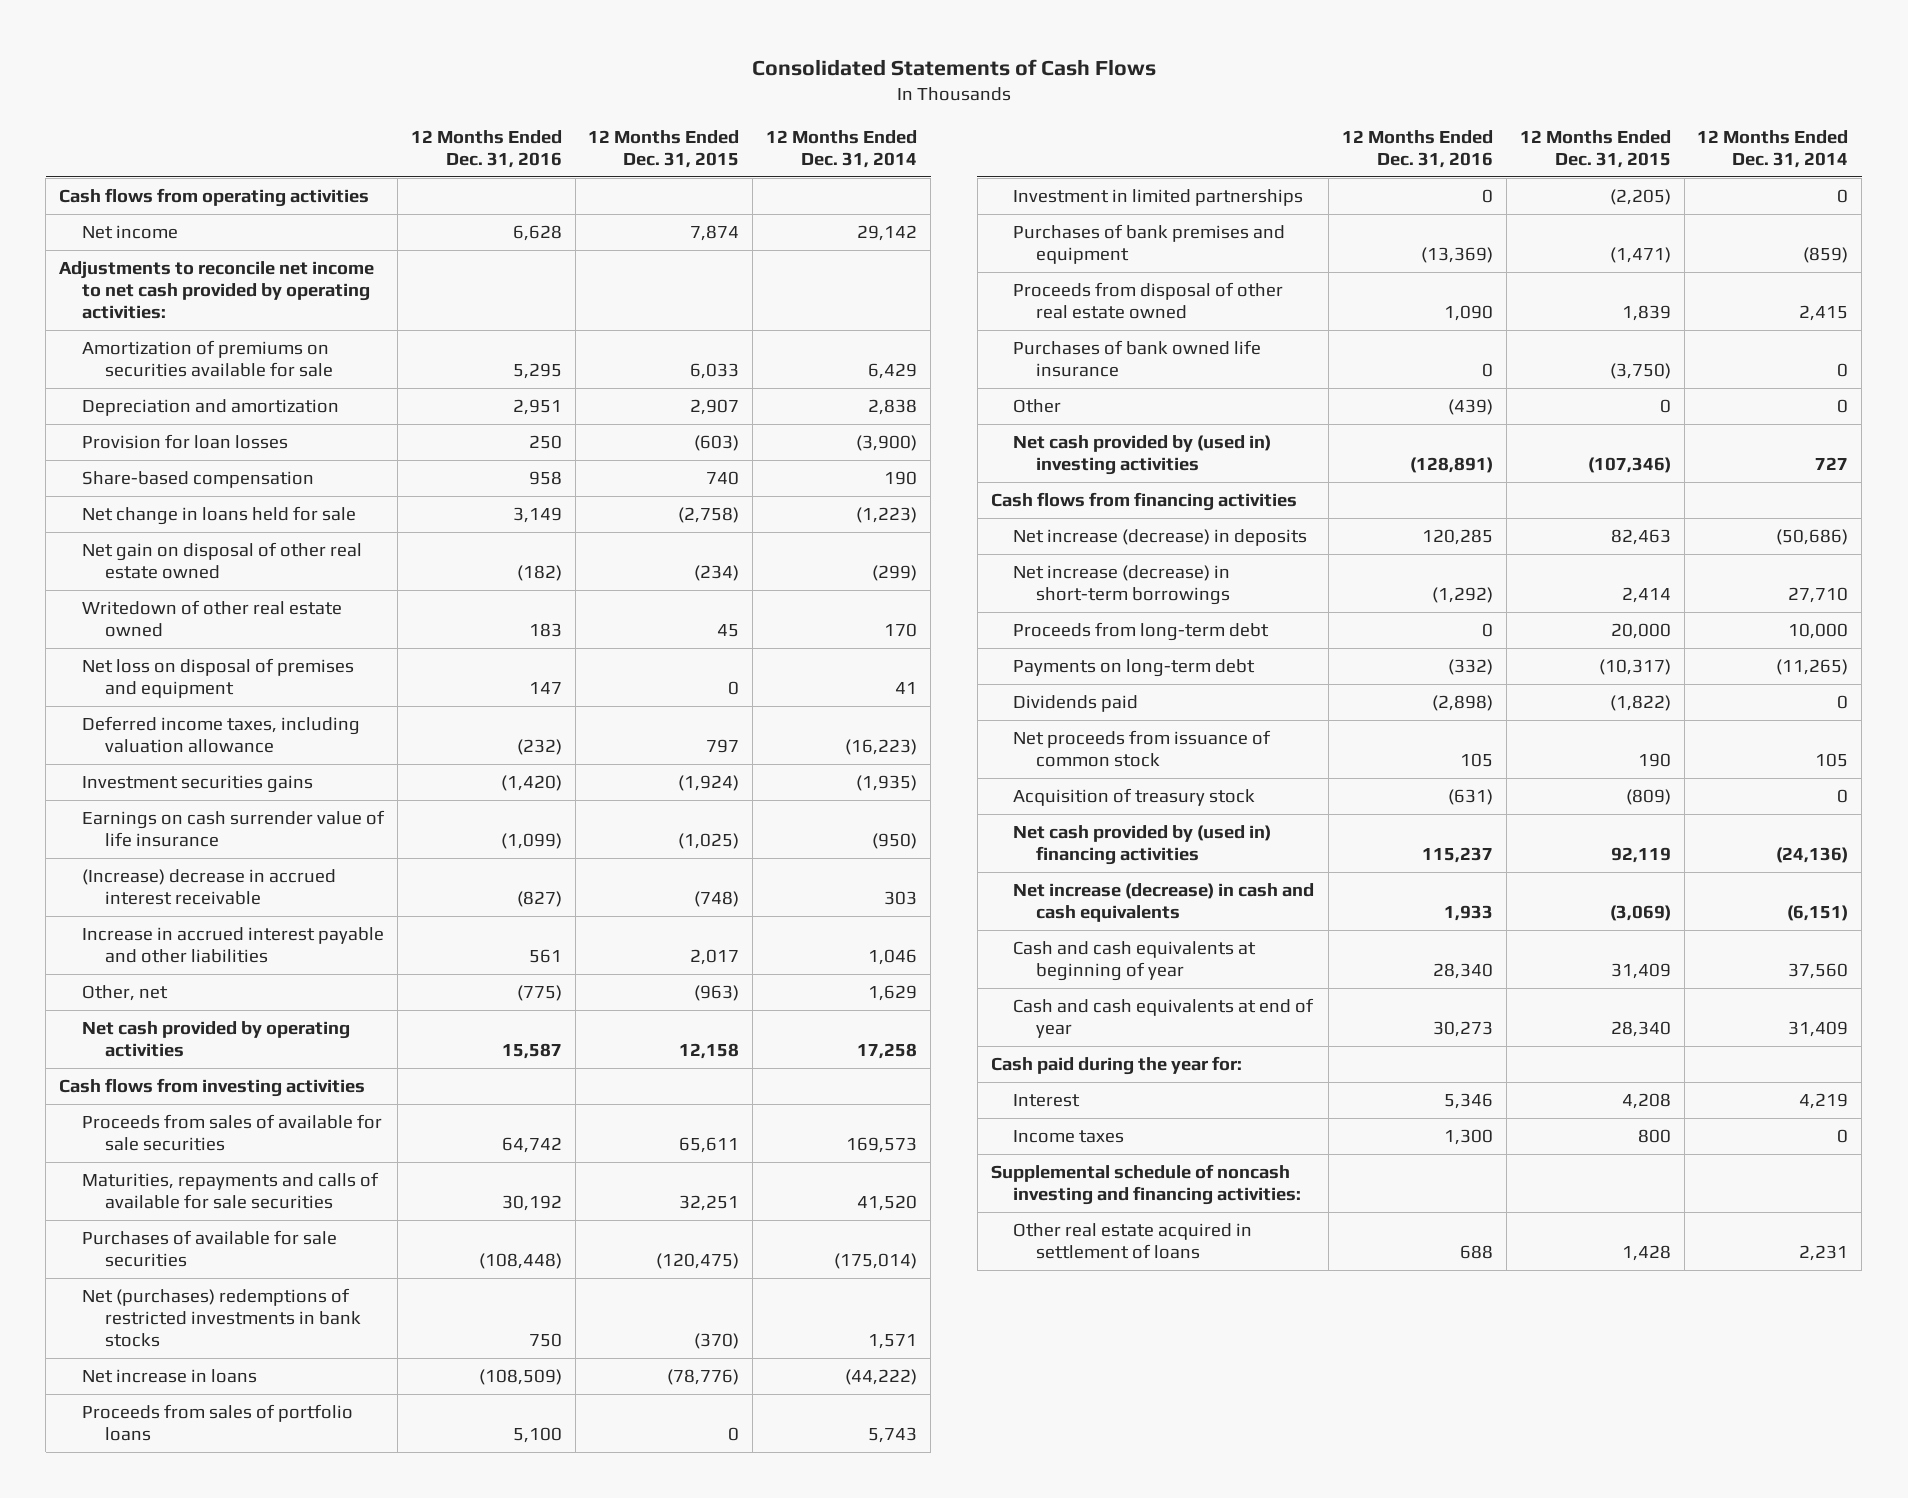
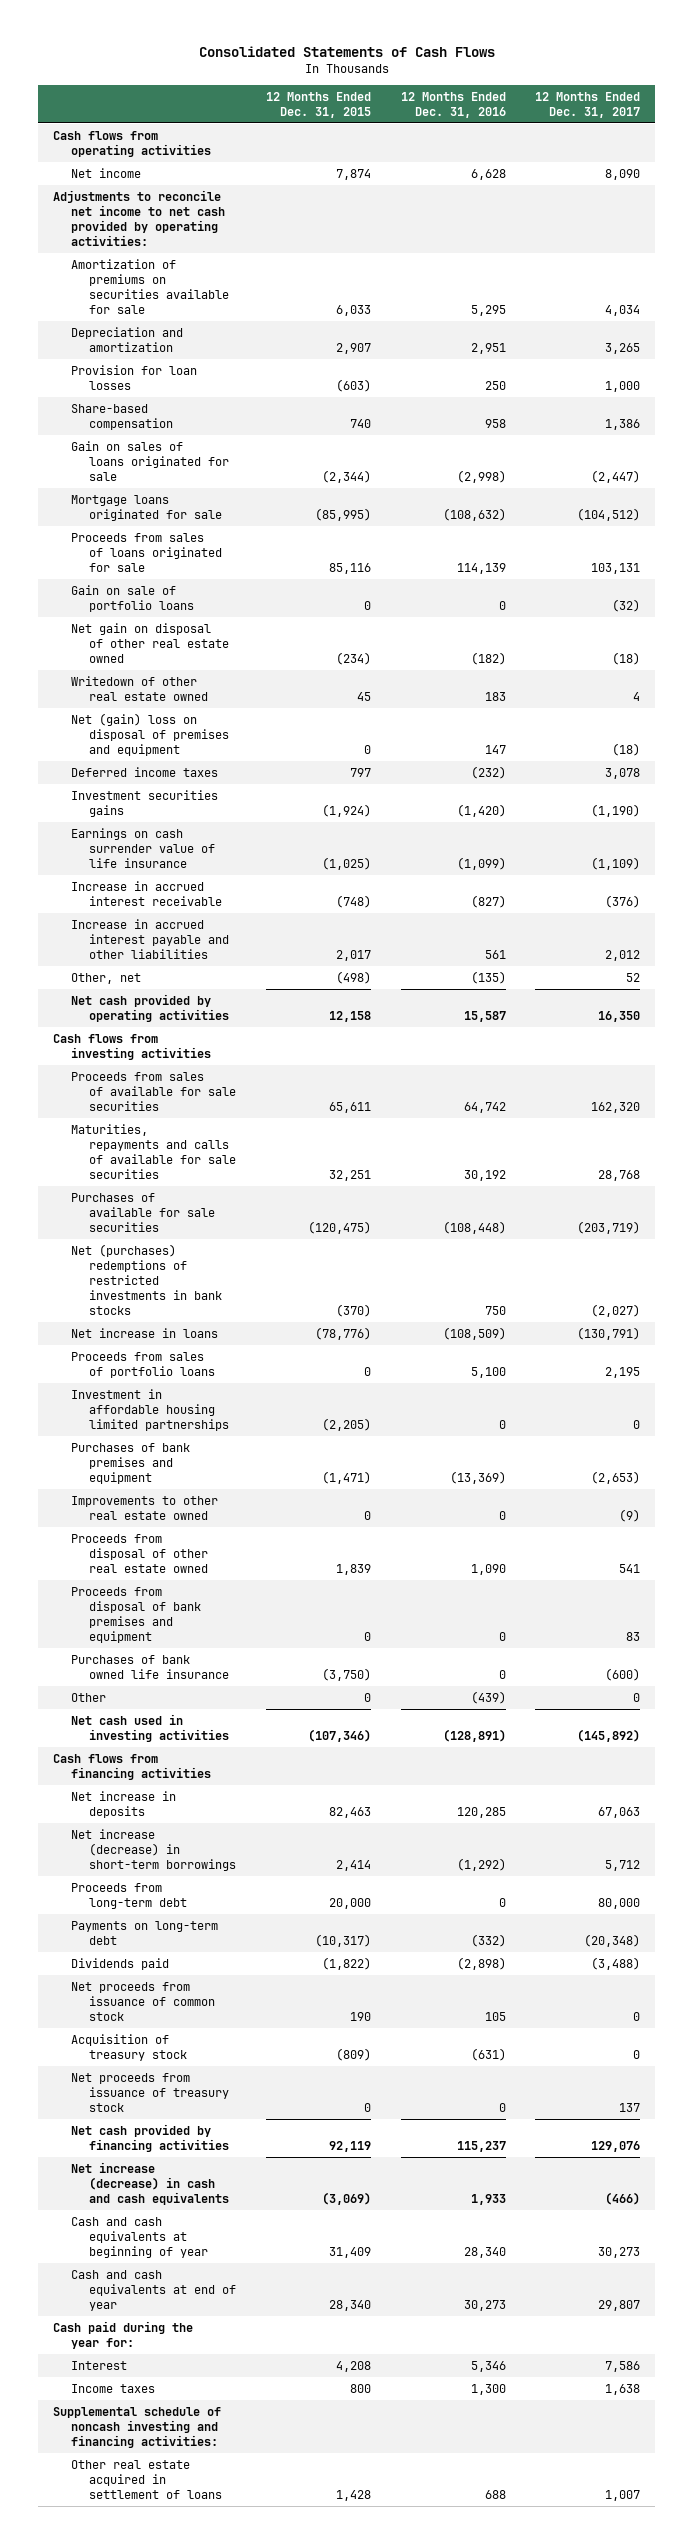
[766,129,918,168] 12 Months Ended Dec. 31, 2014 -> none
none -> [535,91,641,118] 12 Months Ended Dec. 31, 2017
[82,506,357,526] Net change in loans held for sale -> none
none -> [71,440,230,481] Gain on sales of loans originated for sale
none -> [71,494,223,521] Mortgage loans originated for sale
none -> [71,532,223,572] Proceeds from sales of loans originated for sale
none -> [71,584,195,612] Gain on sale of portfolio loans
[82,658,355,699] Net loss on disposal of premises and equipment -> [71,712,230,756] Net (gain) loss on disposal of premises and equipment
[82,716,361,754] Deferred income taxes, including valuation allowance -> [71,766,219,777] Deferred income taxes
[82,869,337,906] (Increase) decrease in accrued interest receivable -> [71,880,223,906] Increase in accrued interest receivable
[516,985,562,1002] (775) -> [470,970,506,984] (135)
[694,985,740,1002] (963) -> [335,970,371,984] (498)
[1013,189,1304,207] Investment in limited partnerships -> [71,1388,230,1431] Investment in affordable housing limited partnerships
none -> [71,1495,219,1520] Improvements to other real estate owned
none -> [71,1586,202,1643] Proceeds from disposal of bank premises and equipment
[1013,435,1272,476] Net cash provided by (used in) investing activities -> [71,1713,230,1742] Net cash used in investing activities
[1013,529,1308,547] Net increase (decrease) in deposits -> [71,1790,177,1818] Net increase in deposits
none -> [71,2072,230,2112] Net proceeds from issuance of treasury stock
[1013,825,1272,866] Net cash provided by (used in) financing activities -> [71,2123,230,2152] Net cash provided by financing activities

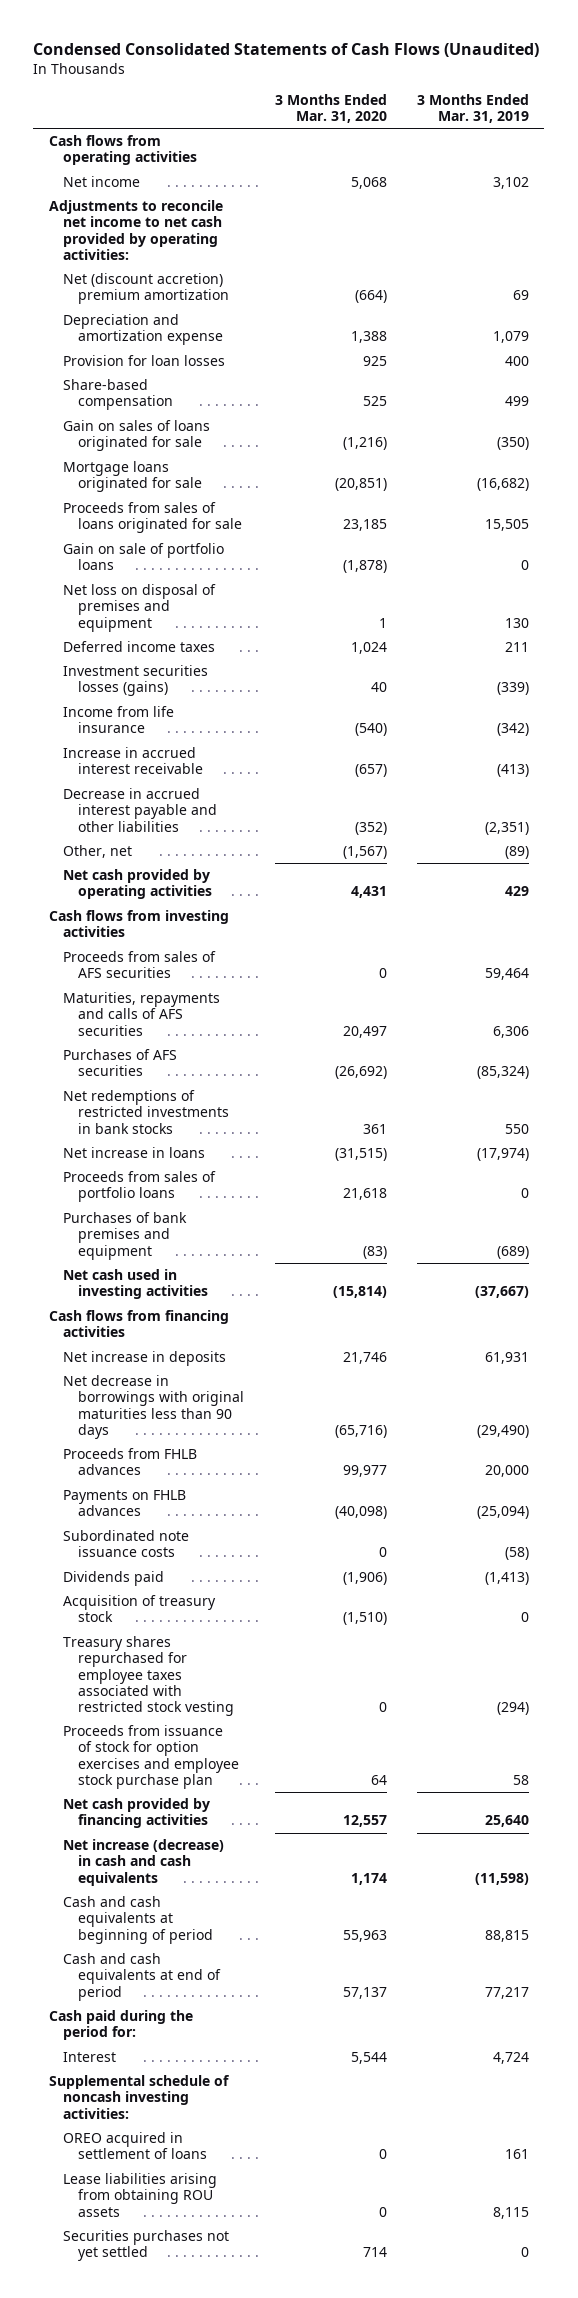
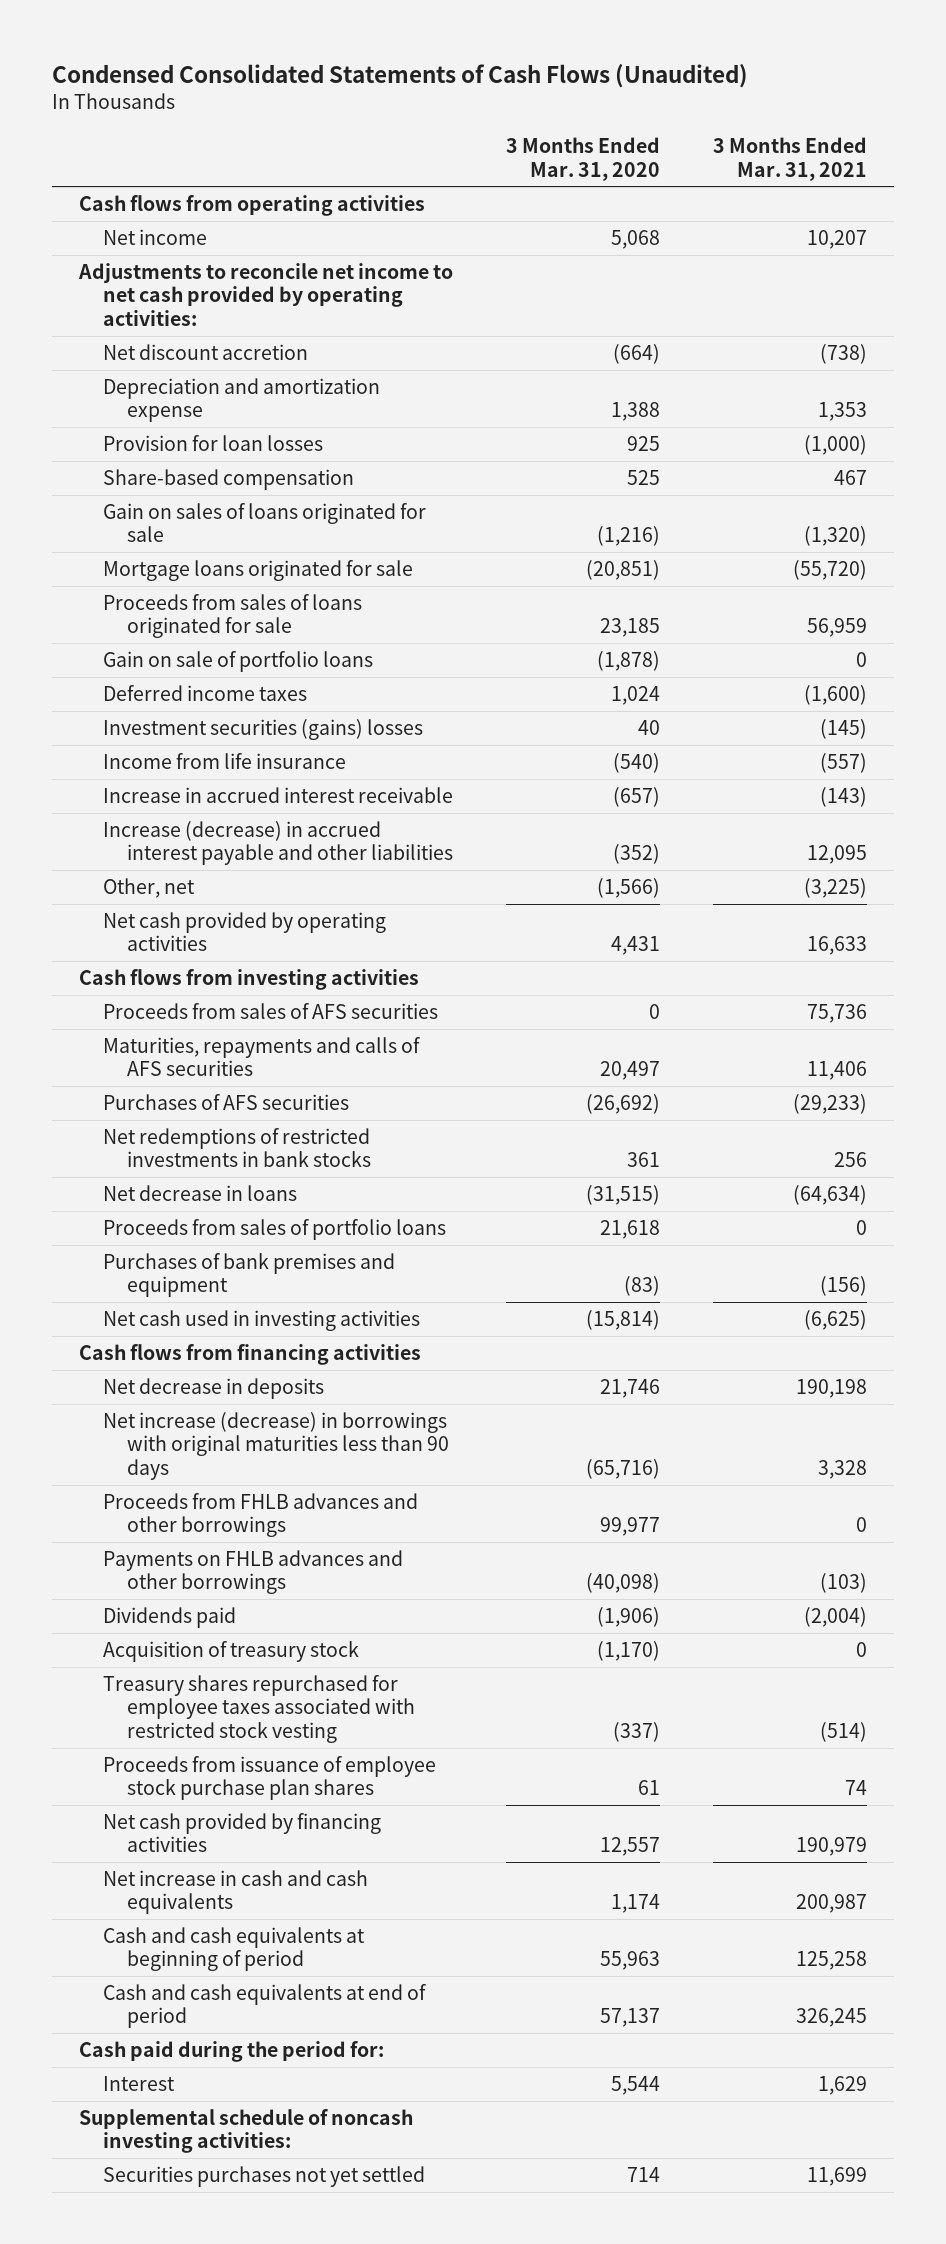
[417,93,530,124] 3 Months Ended Mar. 31, 2019 -> none
none -> [713,137,868,181] 3 Months Ended Mar. 31, 2021
[63,273,230,305] Net (discount accretion) premium amortization -> [102,344,308,361] Net discount accretion
[63,584,217,632] Net loss on disposal of premises and equipment -> none
[63,665,209,697] Investment securities losses (gains) -> [102,719,423,741] Investment securities (gains) losses
[63,788,218,832] Decrease in accrued interest payable and other liabilities -> [102,821,453,866] Increase (decrease) in accrued interest payable and other liabilities
[342,846,387,860] (1,567) -> [597,878,661,899] (1,566)
[63,1147,206,1159] Net increase in loans -> [102,1185,297,1202] Net decrease in loans
[63,1530,190,1558] Subordinated note issuance costs -> none
[63,1351,227,1367] Net increase in deposits -> [102,1378,324,1400] Net decrease in deposits
[63,1375,245,1440] Net decrease in borrowings with original maturities less than 90 days -> [102,1412,449,1480] Net increase (decrease) in borrowings with original maturities less than 90 days
[63,1448,198,1476] Proceeds from FHLB advances -> [102,1493,418,1538] Proceeds from FHLB advances and other borrowings
[63,1490,187,1517] Payments on FHLB advances -> [102,1550,403,1595] Payments on FHLB advances and other borrowings
[342,1612,387,1626] (1,510) -> [597,1641,661,1662] (1,170)
[378,1702,387,1713] 0 -> [613,1721,661,1742] (337)
[63,1725,240,1790] Proceeds from issuance of stock for option exercises and employee stock purchase plan -> [102,1756,436,1801] Proceeds from issuance of employee stock purchase plan shares
[370,1775,387,1786] 64 -> [638,1780,661,1796] 61
[63,1839,225,1886] Net increase (decrease) in cash and cash equivalents -> [102,1870,368,1915] Net increase in cash and cash equivalents
[63,2132,208,2160] OREO acquired in settlement of loans -> none
[63,2173,218,2217] Lease liabilities arising from obtaining ROU assets -> none

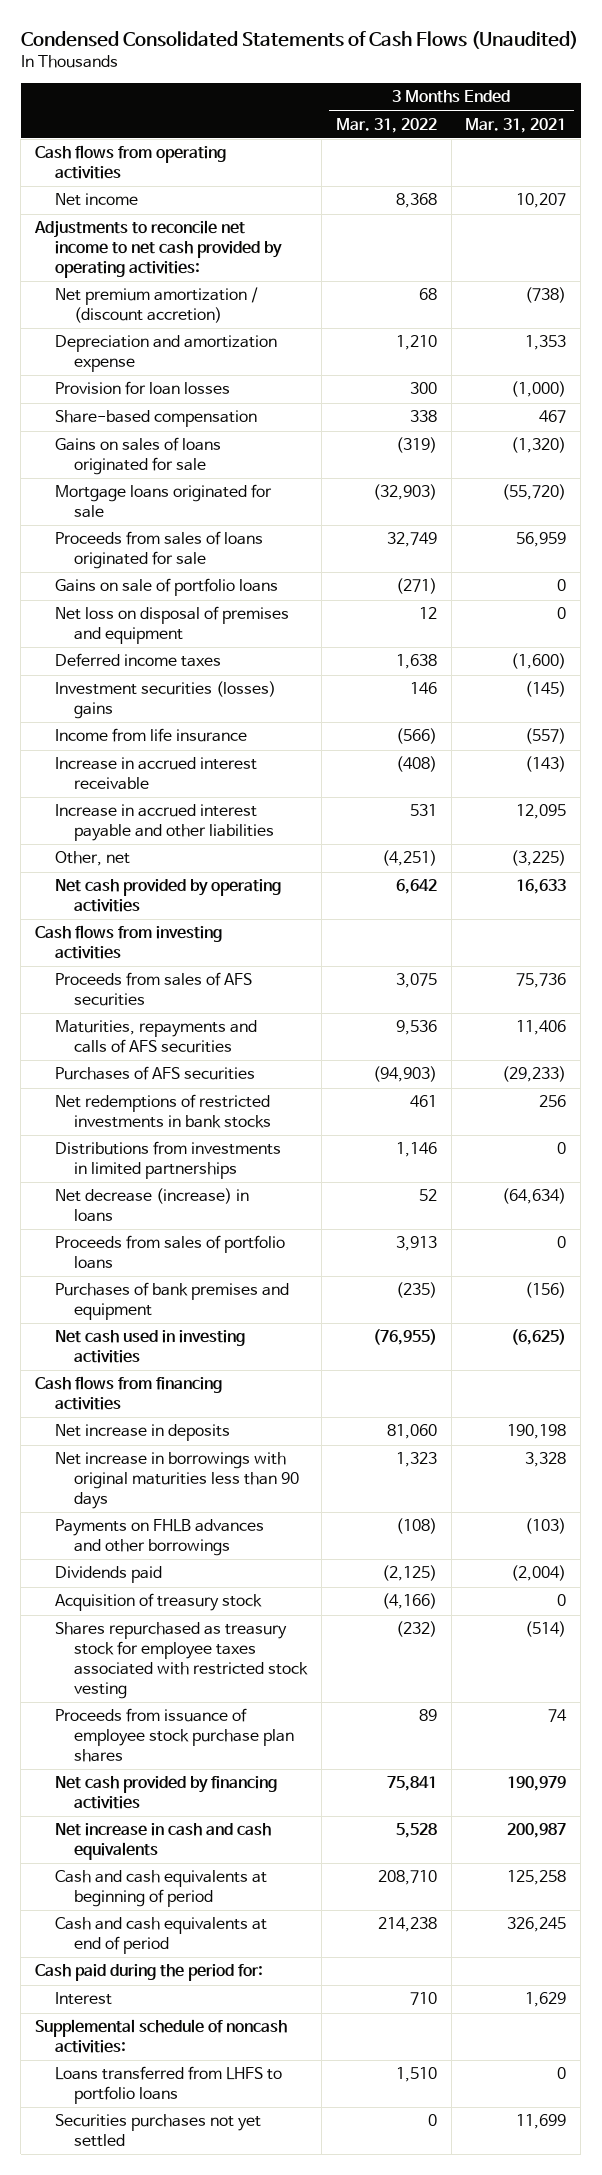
[506,137,661,181] 3 Months Ended Mar. 31, 2020 -> none
none -> [335,117,437,133] Mar. 31, 2022
[102,344,308,361] Net discount accretion -> [54,287,258,324] Net premium amortization / (discount accretion)
[102,503,426,543] Gain on sales of loans originated for sale -> [54,437,221,476] Gains on sales of loans originated for sale
[102,651,373,673] Gain on sale of portfolio loans -> [54,578,278,597] Gains on sale of portfolio loans
none -> [54,606,289,645] Net loss on disposal of premises and equipment
[102,719,423,741] Investment securities (gains) losses -> [54,681,276,720] Investment securities (losses) gains
[102,821,453,866] Increase (decrease) in accrued interest payable and other liabilities -> [54,804,274,842] Increase in accrued interest payable and other liabilities
none -> [54,1141,281,1180] Distributions from investments in limited partnerships
[102,1185,297,1202] Net decrease in loans -> [54,1188,249,1223] Net decrease (increase) in loans
[102,1493,418,1538] Proceeds from FHLB advances and other borrowings -> none
[102,1378,324,1400] Net decrease in deposits -> [54,1424,230,1442] Net increase in deposits
[102,1412,449,1480] Net increase (decrease) in borrowings with original maturities less than 90 days -> [54,1452,299,1509] Net increase in borrowings with original maturities less than 90 days
[102,1675,415,1743] Treasury shares repurchased for employee taxes associated with restricted stock vesting -> [54,1622,308,1699] Shares repurchased as treasury stock for employee taxes associated with restricted stock vesting
[78,2109,413,2154] Supplemental schedule of noncash investing activities: -> [35,2019,288,2054] Supplemental schedule of noncash activities:
none -> [54,2066,282,2105] Loans transferred from LHFS to portfolio loans

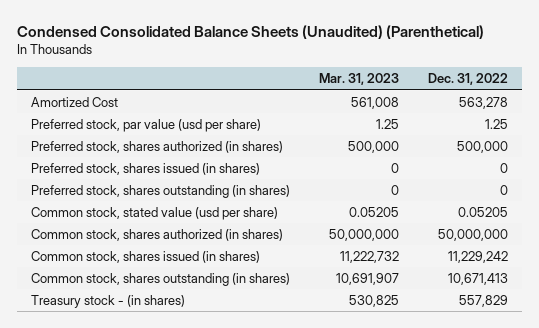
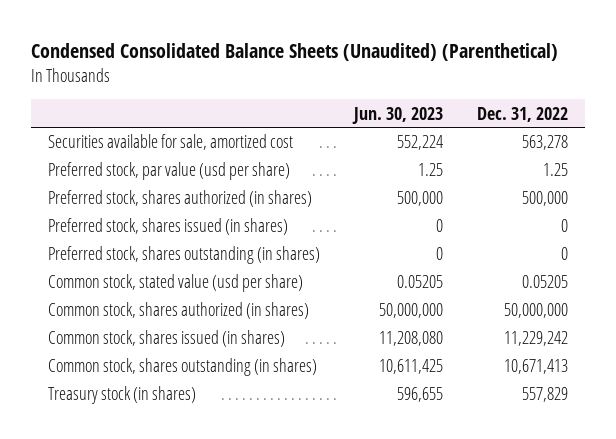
[318,73,399,86] Mar. 31, 2023 -> none
none -> [351,106,443,124] Jun. 30, 2023
[31,96,119,107] Amortized Cost -> [47,134,293,151] Securities available for sale, amortized cost
[31,294,186,308] Treasury stock - (in shares) -> [47,386,196,405] Treasury stock (in shares)

